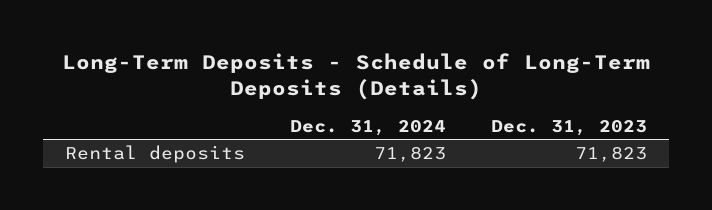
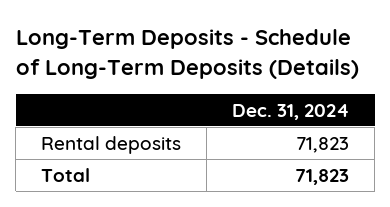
[490,119,647,136] Dec. 31, 2023 -> none
none -> [41,167,91,182] Total

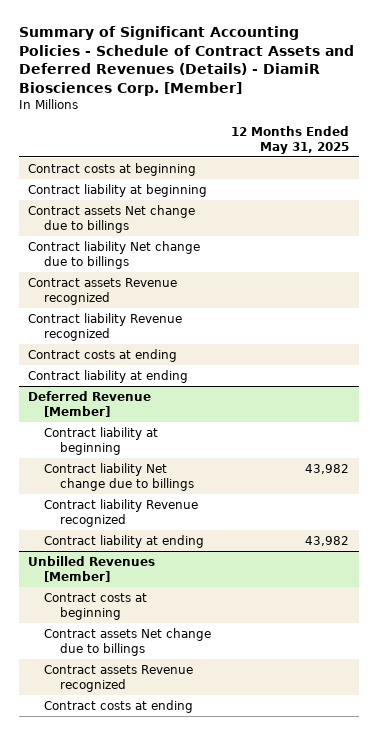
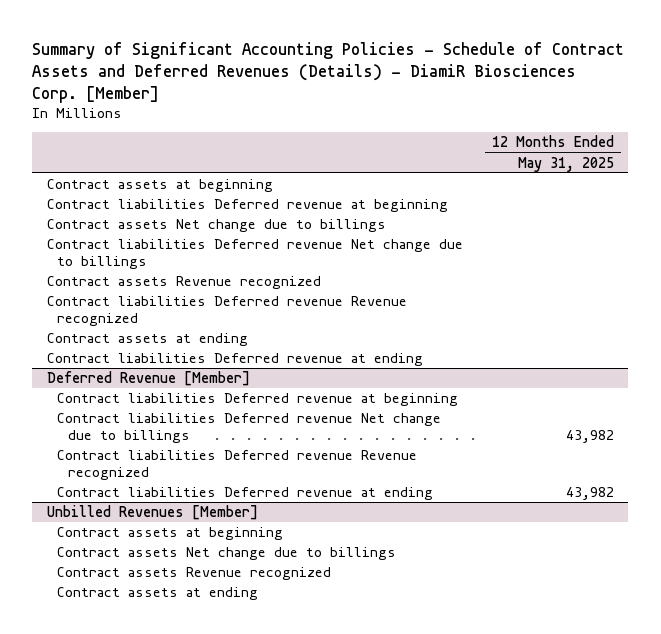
[28,162,197,176] Contract costs at beginning -> [46,179,273,193] Contract assets at beginning
[28,183,208,197] Contract liability at beginning -> [46,199,448,213] Contract liabilities Deferred revenue at beginning
[28,240,201,269] Contract liability Net change due to billings -> [46,239,463,269] Contract liabilities Deferred revenue Net change due to billings
[28,312,183,341] Contract liability Revenue recognized -> [46,296,407,326] Contract liabilities Deferred revenue Revenue recognized
[28,348,178,362] Contract costs at ending -> [46,333,248,347] Contract assets at ending
[28,369,189,383] Contract liability at ending -> [46,353,423,367] Contract liabilities Deferred revenue at ending
[44,426,159,455] Contract liability at beginning -> [57,393,459,407] Contract liabilities Deferred revenue at beginning
[44,462,194,491] Contract liability Net change due to billings -> [57,413,442,443] Contract liabilities Deferred revenue Net change due to billings
[44,498,199,527] Contract liability Revenue recognized -> [57,450,418,480] Contract liabilities Deferred revenue Revenue recognized
[44,534,205,548] Contract liability at ending -> [57,487,434,501] Contract liabilities Deferred revenue at ending
[44,592,148,620] Contract costs at beginning -> [57,527,284,541] Contract assets at beginning
[44,699,194,713] Contract costs at ending -> [57,587,259,601] Contract assets at ending

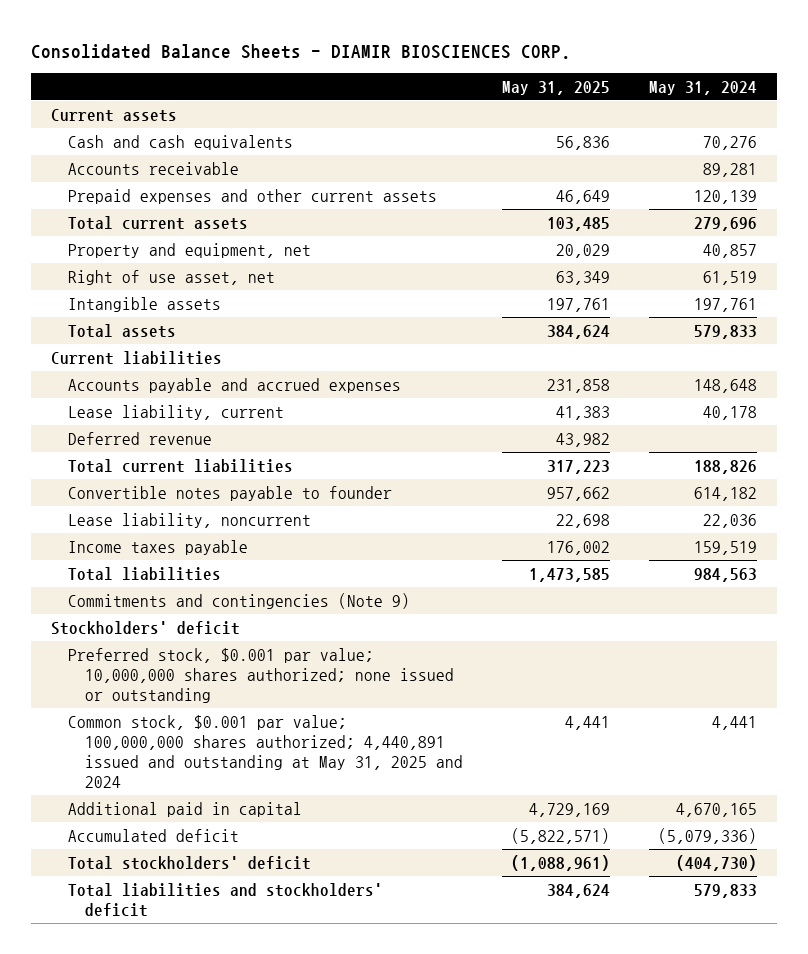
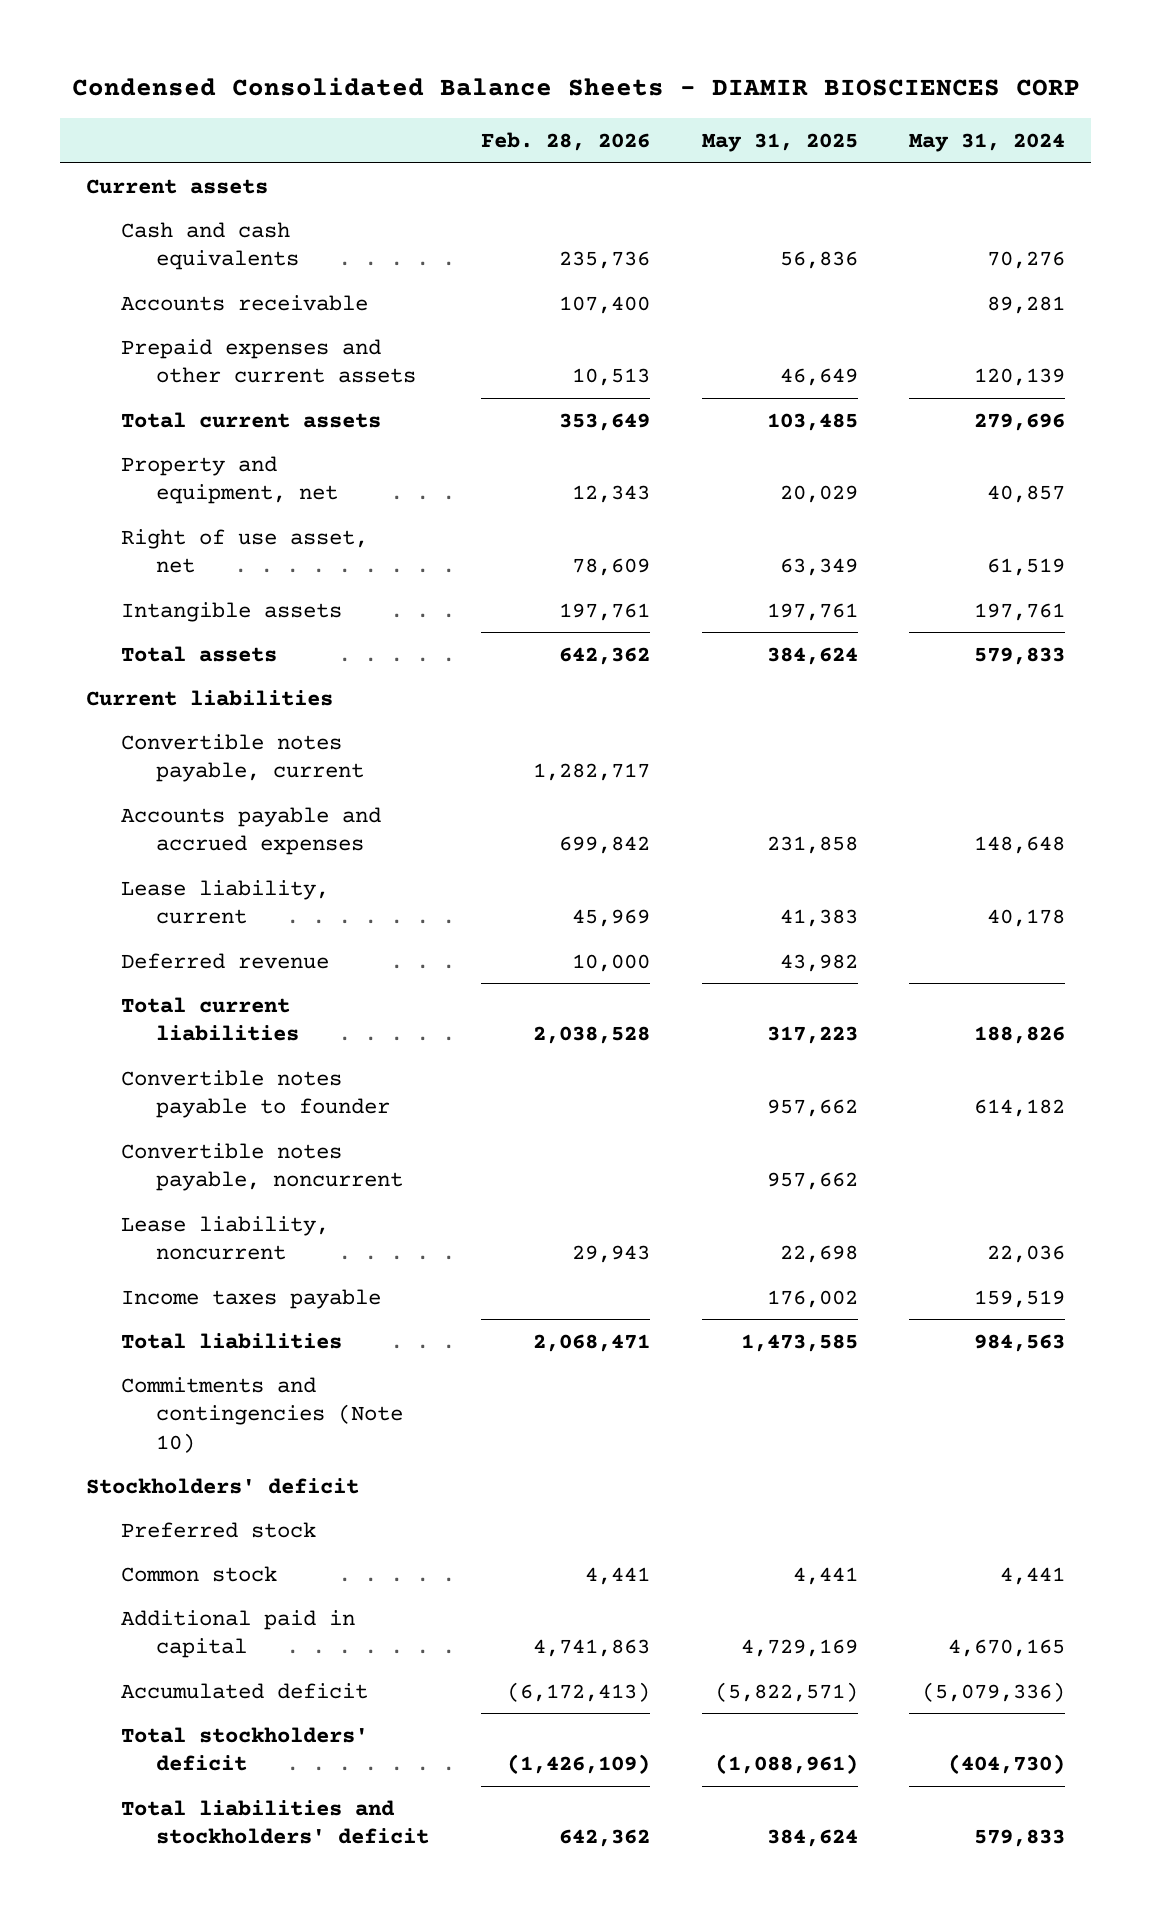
[31,43,572,59] Consolidated Balance Sheets - DIAMIR BIOSCIENCES CORP. -> [71,77,1080,97] Condensed Consolidated Balance Sheets - DIAMIR BIOSCIENCES CORP
none -> [480,131,650,151] Feb. 28, 2026
none -> [121,733,365,783] Convertible notes payable, current
none -> [121,1142,404,1192] Convertible notes payable, noncurrent
[68,592,411,609] Commitments and contingencies (Note 9) -> [121,1376,404,1453] Commitments and contingencies (Note 10)
[68,647,455,704] Preferred stock, $0.001 par value; 10,000,000 shares authorized; none issued or outstanding -> [121,1521,317,1538] Preferred stock
[68,714,464,789] Common stock, $0.001 par value; 100,000,000 shares authorized; 4,440,891 issued and outstanding at May 31, 2025 and 2024 -> [121,1565,278,1582] Common stock

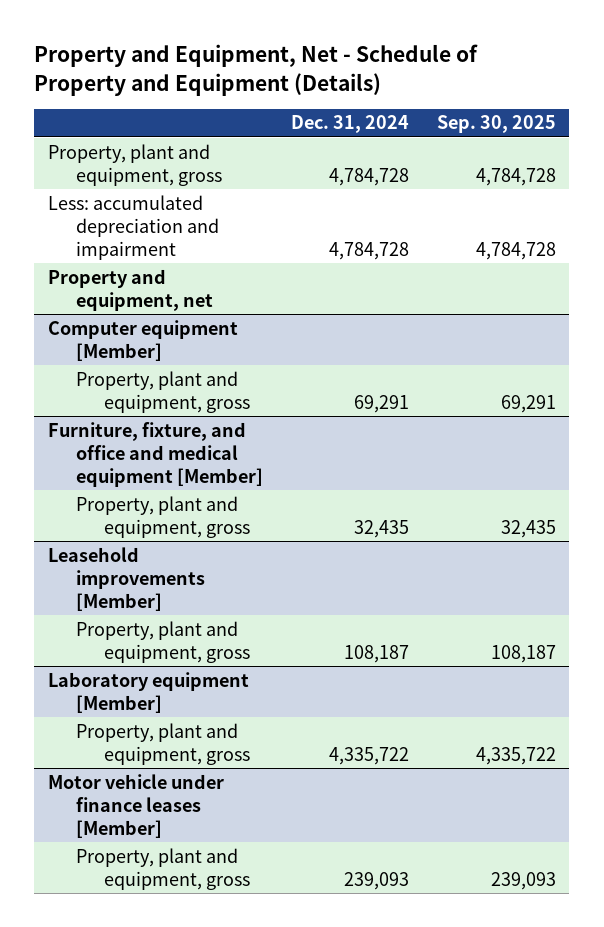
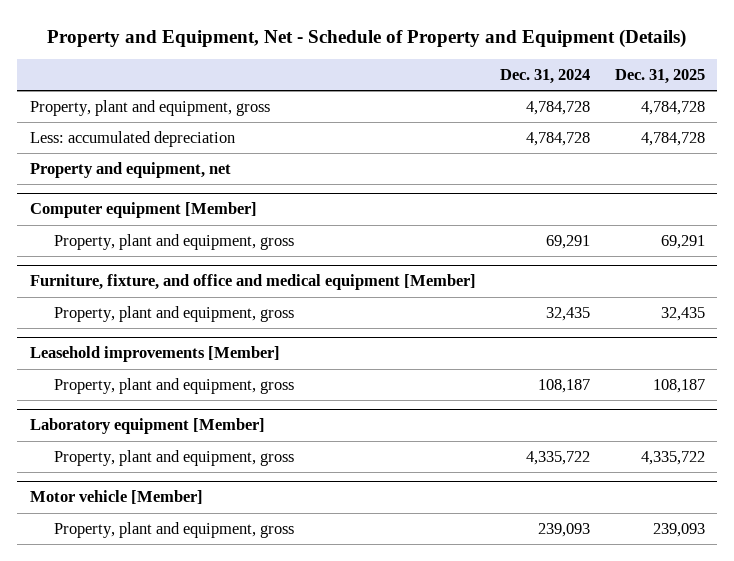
[436,115,556,134] Sep. 30, 2025 -> none
none -> [614,69,705,85] Dec. 31, 2025
[47,194,219,260] Less: accumulated depreciation and impairment -> [29,130,235,147] Less: accumulated depreciation
[47,773,224,838] Motor vehicle under finance leases [Member] -> [29,490,203,505] Motor vehicle [Member]

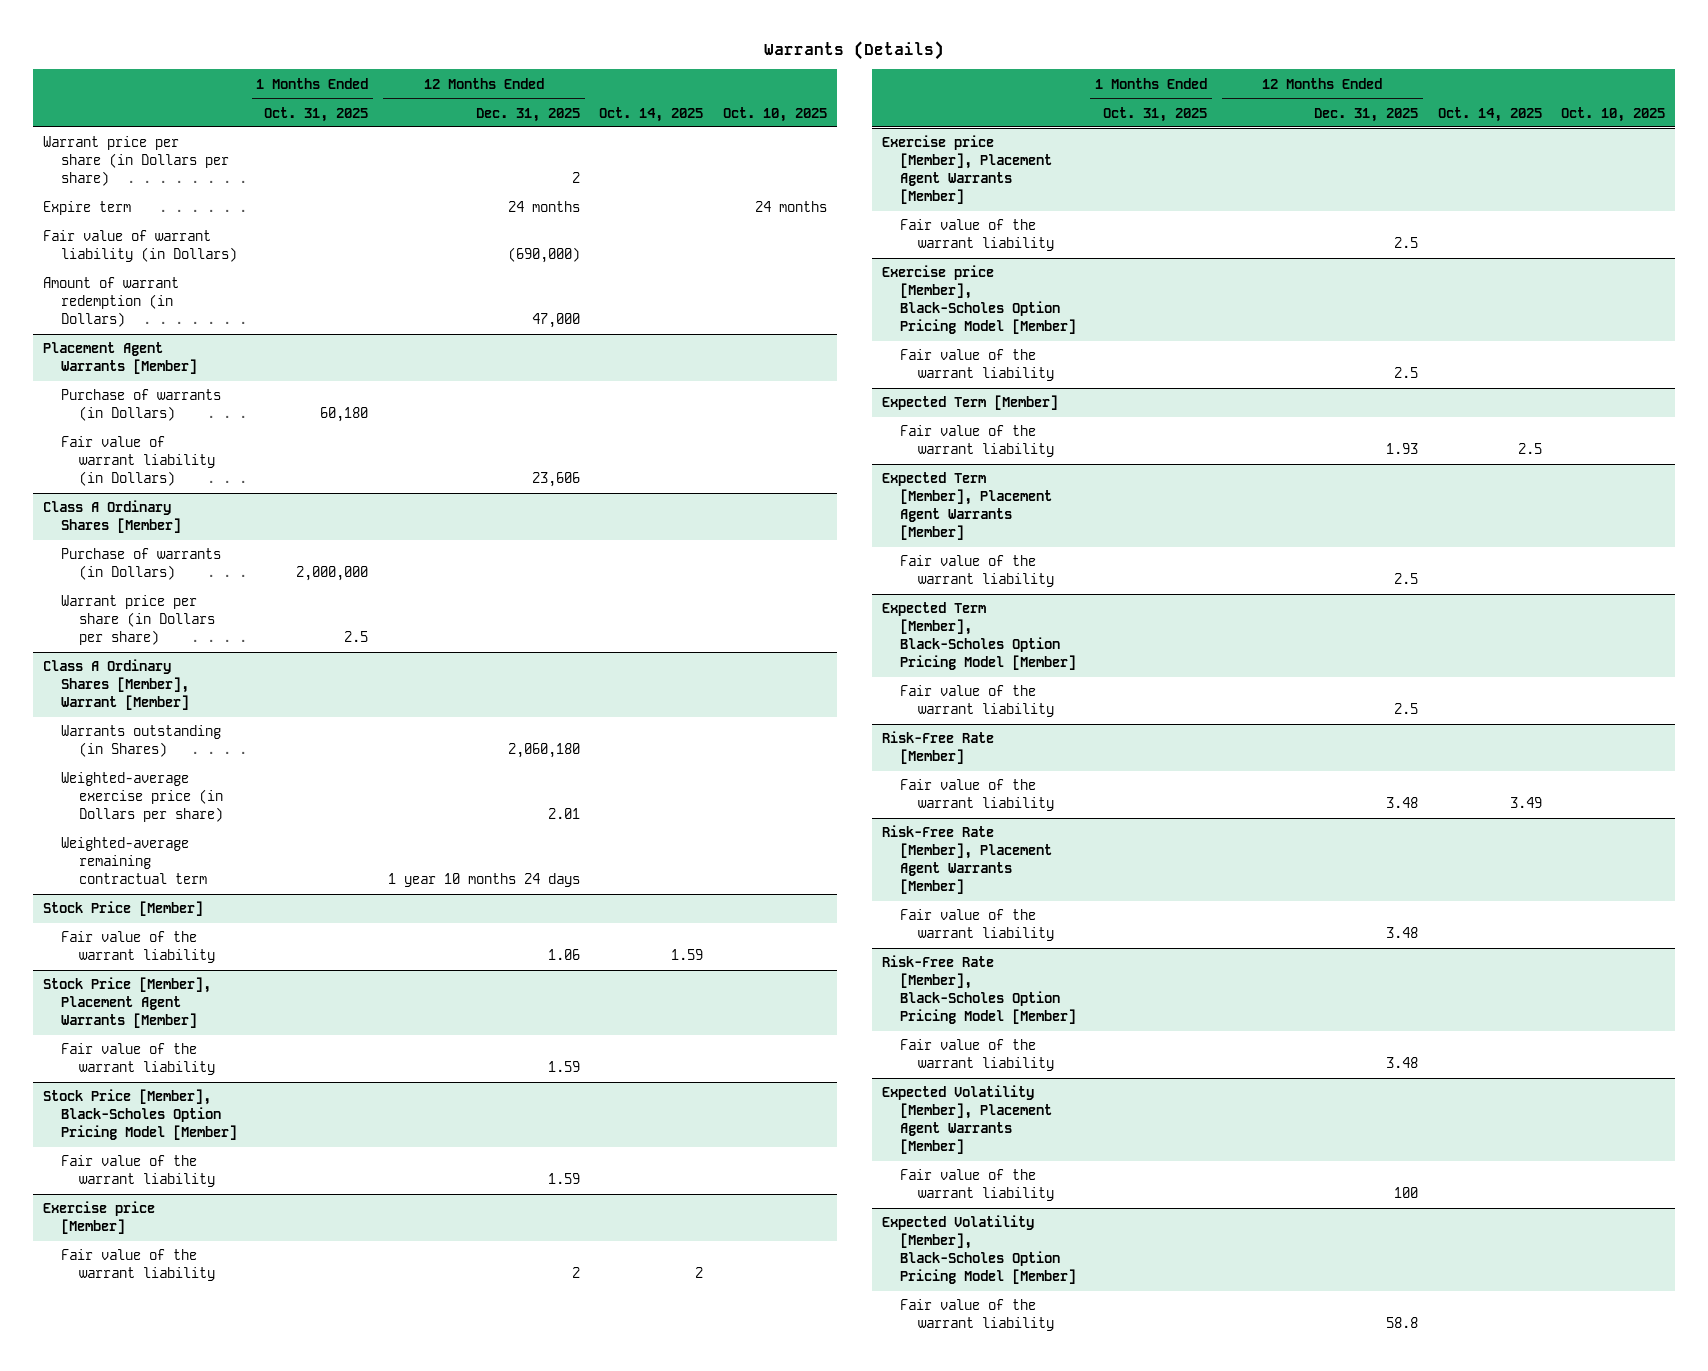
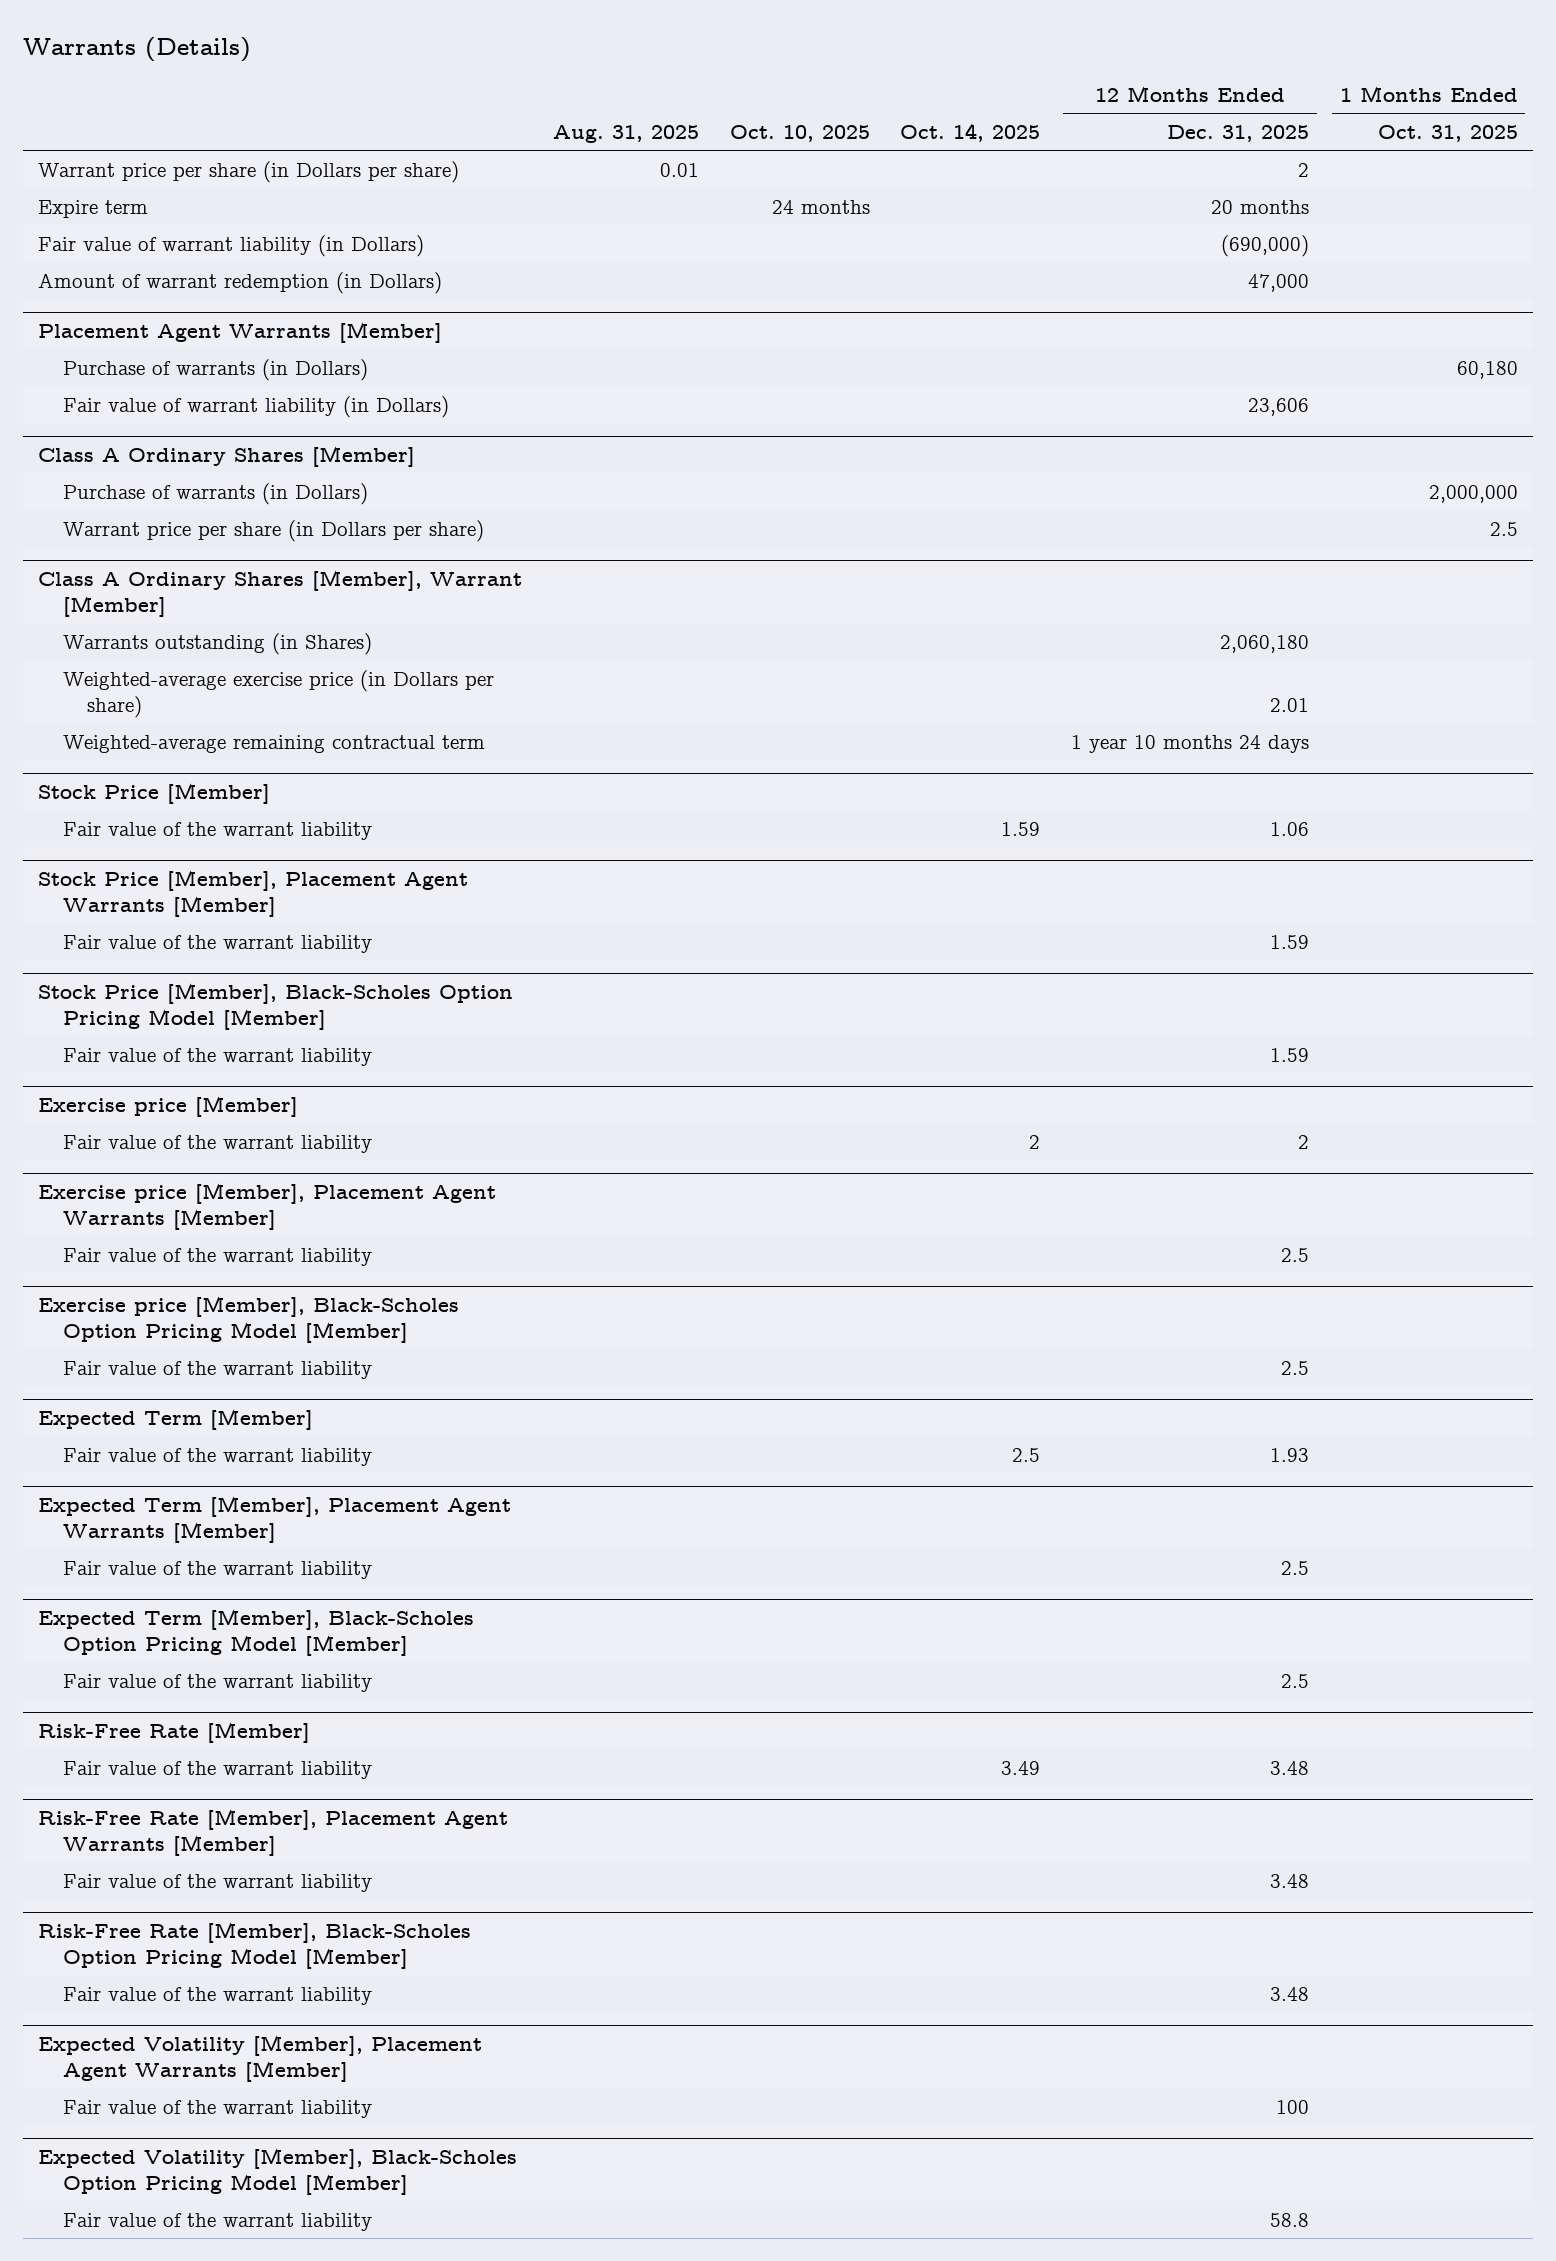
none -> [552,124,699,143] Aug. 31, 2025
[507,201,580,213] 24 months -> [1210,199,1309,214] 20 months

